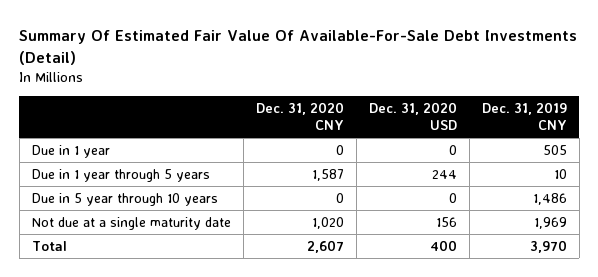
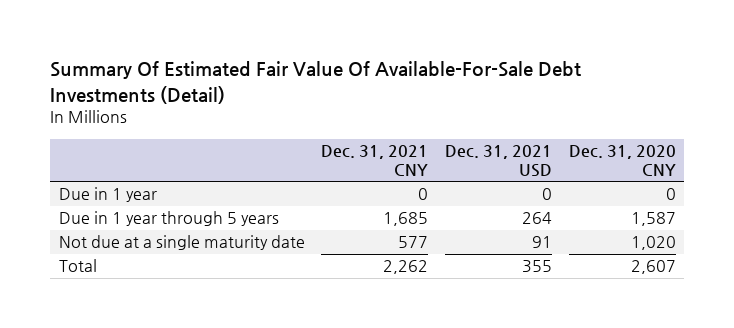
[368,101,457,131] Dec. 31, 2020 USD -> none
[481,101,567,131] Dec. 31, 2019 CNY -> none
none -> [321,145,429,177] Dec. 31, 2021 CNY
none -> [445,145,553,178] Dec. 31, 2021 USD
[31,192,218,206] Due in 5 year through 10 years -> none

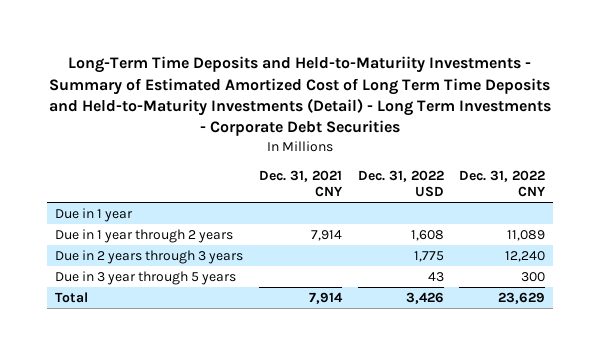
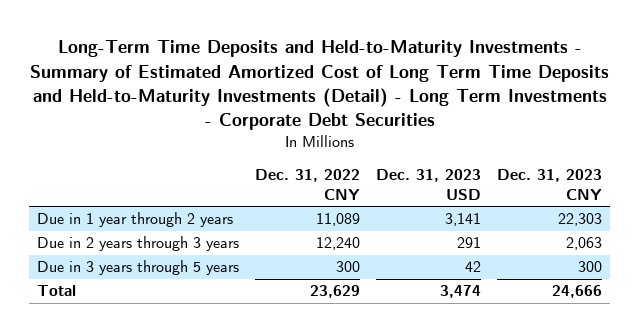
[49,56,552,137] Long-Term Time Deposits and Held-to-Maturiity Investments - Summary of Estimated Amortized Cost of Long Term Time Deposits and Held-to-Maturity Investments (Detail) - Long Term Investments - Corporate Debt Securities -> [29,40,609,131] Long-Term Time Deposits and Held-to-Maturity Investments - Summary of Estimated Amortized Cost of Long Term Time Deposits and Held-to-Maturity Investments (Detail) - Long Term Investments - Corporate Debt Securities
[258,169,343,197] Dec. 31, 2021 CNY -> none
[357,169,444,197] Dec. 31, 2022 USD -> none
none -> [376,169,482,200] Dec. 31, 2023 USD
none -> [497,169,603,200] Dec. 31, 2023 CNY
[54,208,133,223] Due in 1 year -> none
[54,271,236,286] Due in 3 year through 5 years -> [37,260,240,276] Due in 3 years through 5 years

